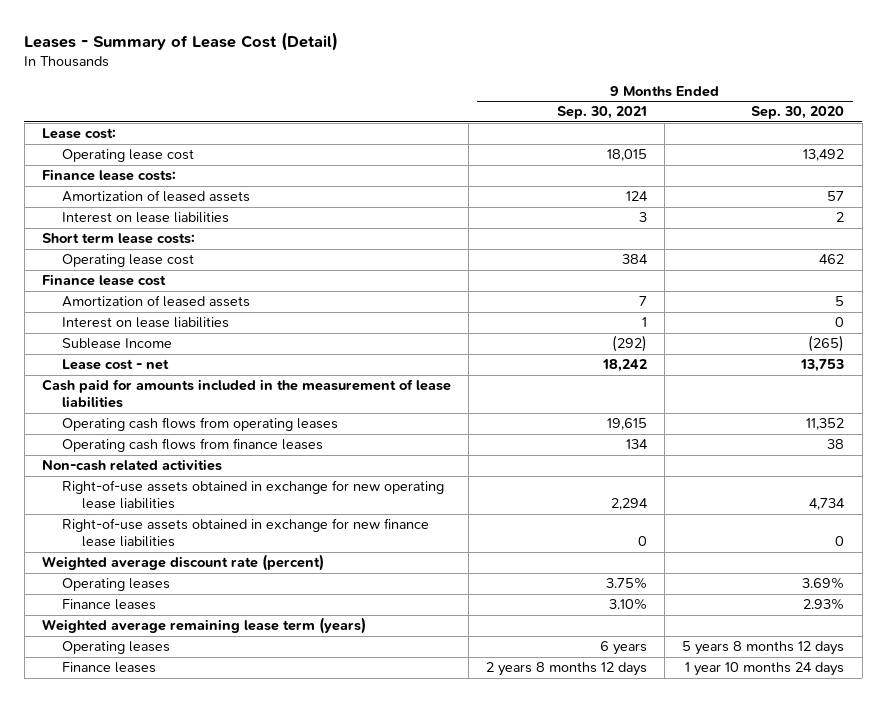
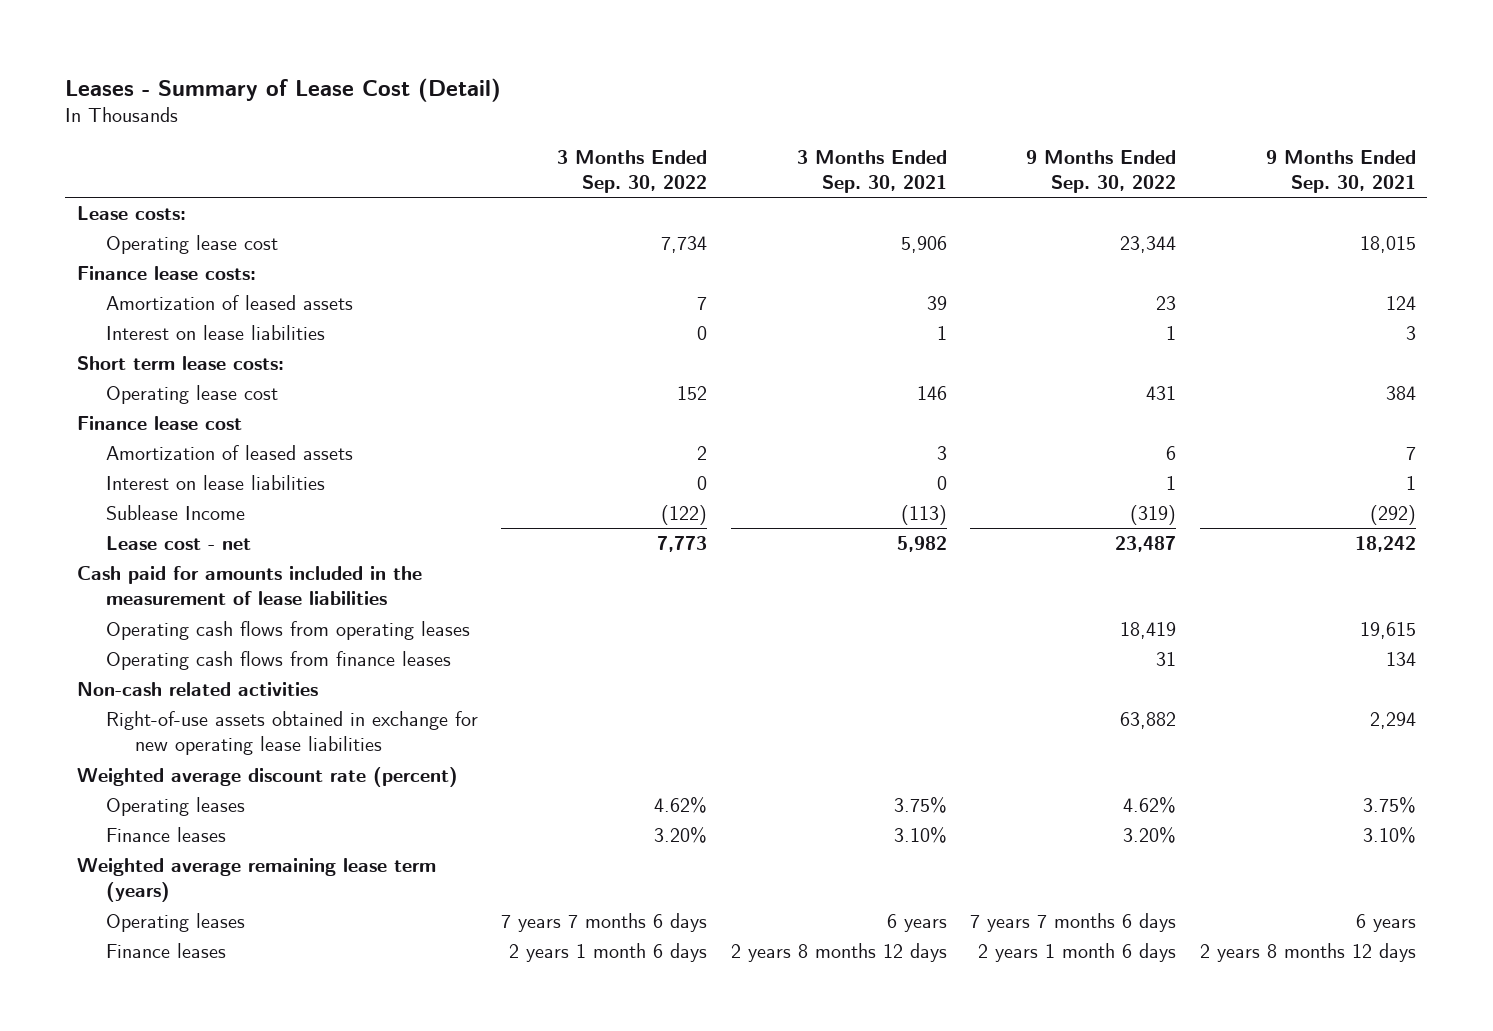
[751,106,845,120] Sep. 30, 2020 -> none
none -> [557,149,708,194] 3 Months Ended Sep. 30, 2022
none -> [796,149,947,194] 3 Months Ended Sep. 30, 2021
none -> [1026,149,1177,194] 9 Months Ended Sep. 30, 2022
[41,128,116,140] Lease cost: -> [76,206,186,221] Lease costs:
[62,518,430,548] Right-of-use assets obtained in exchange for new finance lease liabilities -> none

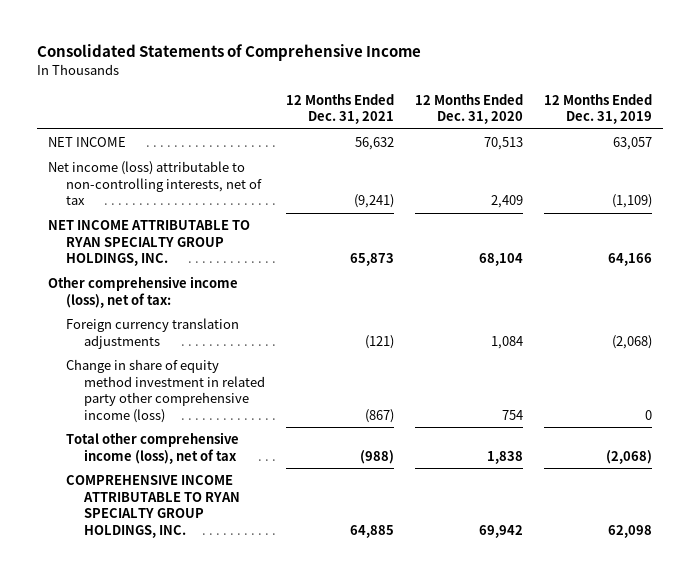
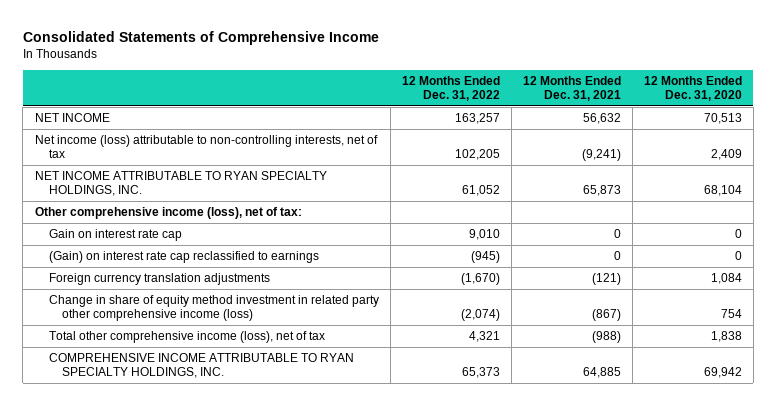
[544,93,653,125] 12 Months Ended Dec. 31, 2019 -> none
none -> [401,76,500,102] 12 Months Ended Dec. 31, 2022
[47,220,250,267] NET INCOME ATTRIBUTABLE TO RYAN SPECIALTY GROUP HOLDINGS, INC. -> [34,171,327,197] NET INCOME ATTRIBUTABLE TO RYAN SPECIALTY HOLDINGS, INC.
none -> [48,229,182,242] Gain on interest rate cap
none -> [48,251,319,264] (Gain) on interest rate cap reclassified to earnings
[65,475,241,538] COMPREHENSIVE INCOME ATTRIBUTABLE TO RYAN SPECIALTY GROUP HOLDINGS, INC. -> [48,353,354,379] COMPREHENSIVE INCOME ATTRIBUTABLE TO RYAN SPECIALTY HOLDINGS, INC.

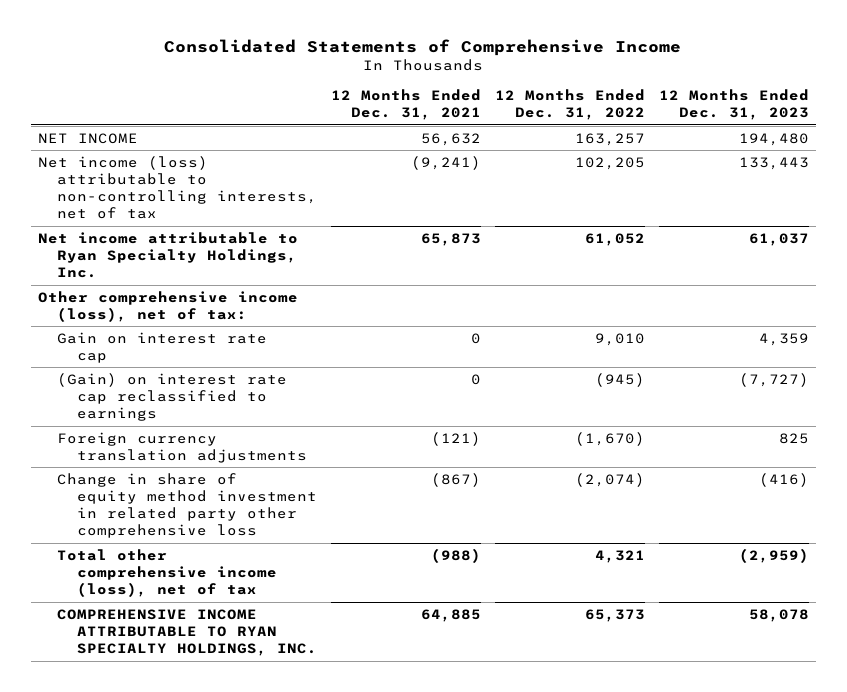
[643,76,742,102] 12 Months Ended Dec. 31, 2020 -> none
none -> [659,89,810,121] 12 Months Ended Dec. 31, 2023
[34,171,327,197] NET INCOME ATTRIBUTABLE TO RYAN SPECIALTY HOLDINGS, INC. -> [37,231,298,279] Net income attributable to Ryan Specialty Holdings, Inc.
[48,295,379,322] Change in share of equity method investment in related party other comprehensive income (loss) -> [57,472,317,539] Change in share of equity method investment in related party other comprehensive loss

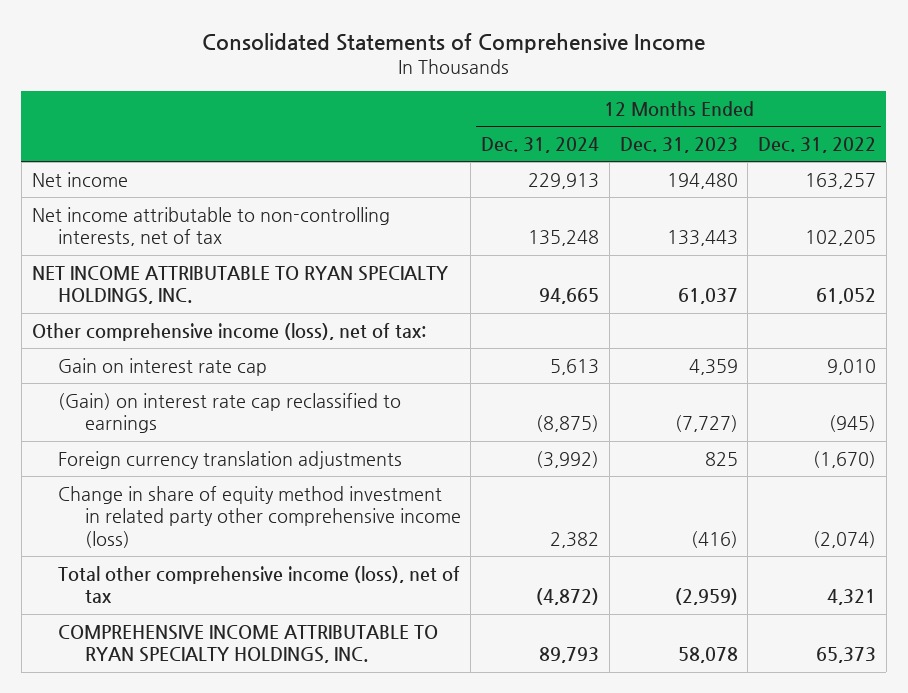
[331,89,482,121] 12 Months Ended Dec. 31, 2021 -> none
none -> [481,136,600,153] Dec. 31, 2024
[37,132,138,144] NET INCOME -> [31,171,128,187] Net income
[37,155,318,220] Net income (loss) attributable to non-controlling interests, net of tax -> [31,206,390,247] Net income attributable to non-controlling interests, net of tax
[37,231,298,279] Net income attributable to Ryan Specialty Holdings, Inc. -> [31,265,448,305] NET INCOME ATTRIBUTABLE TO RYAN SPECIALTY HOLDINGS, INC.
[57,472,317,539] Change in share of equity method investment in related party other comprehensive loss -> [58,485,461,548] Change in share of equity method investment in related party other comprehensive income (loss)

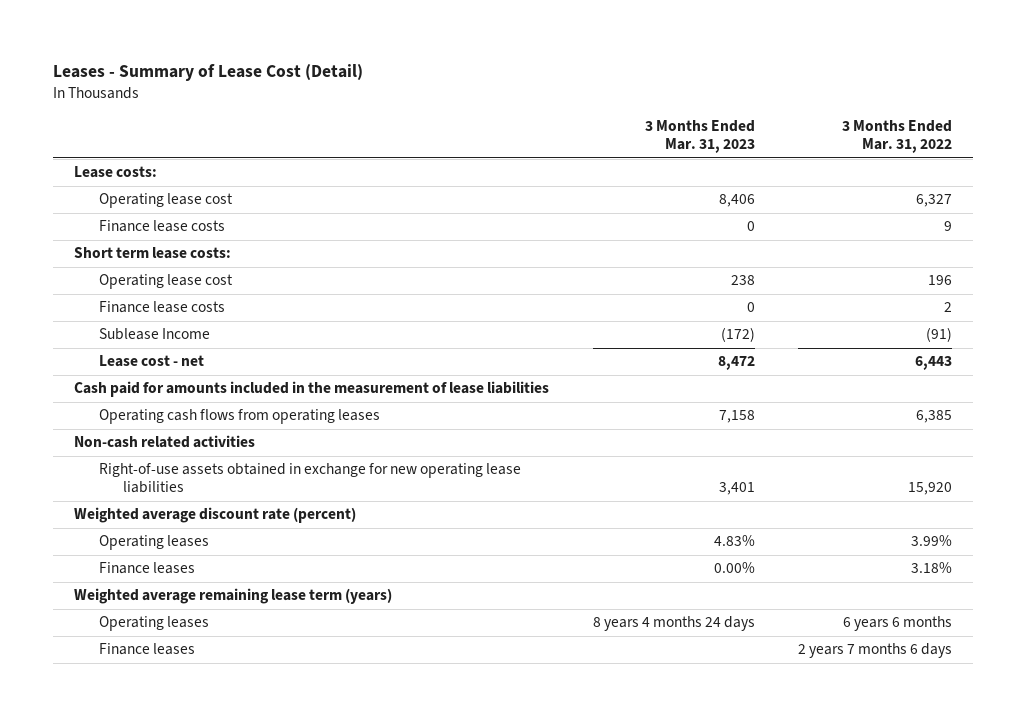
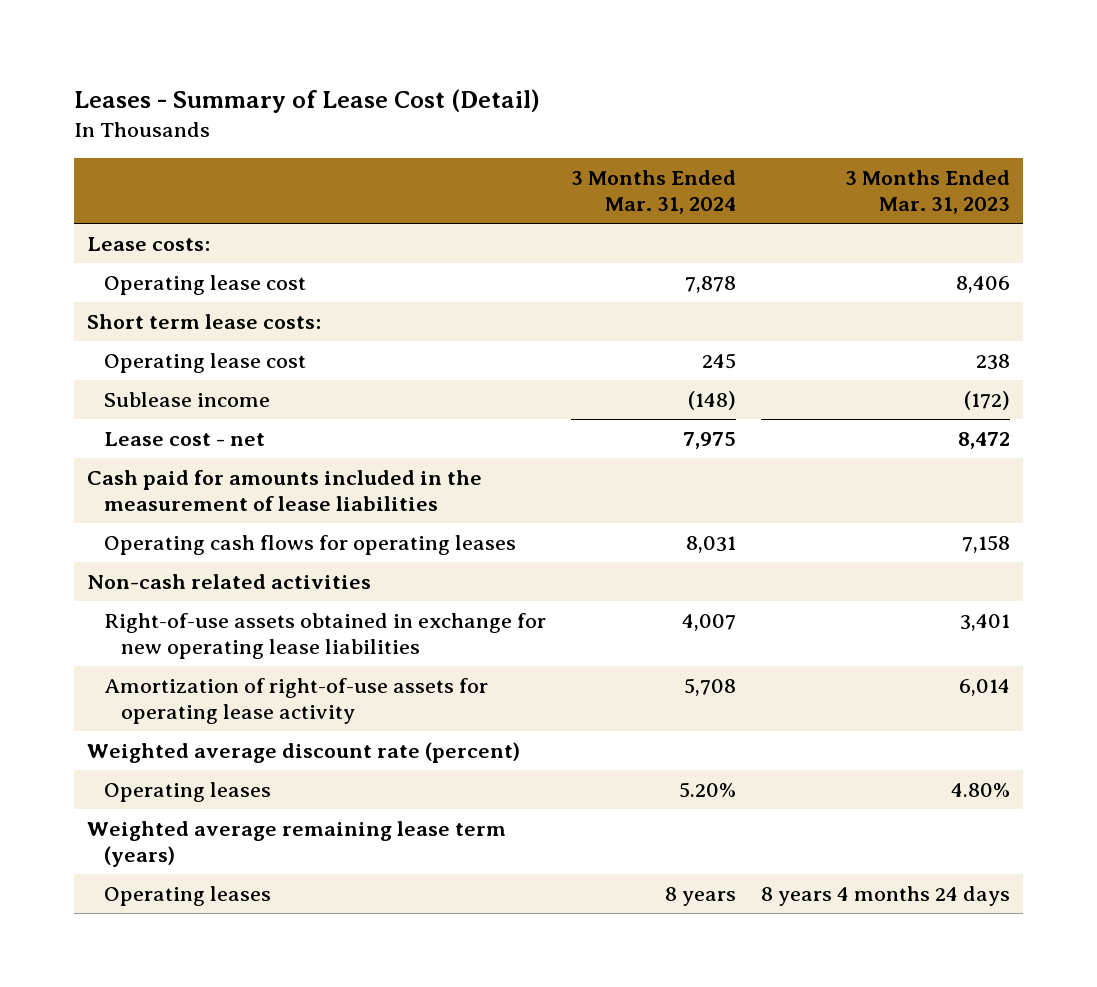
[841,120,952,154] 3 Months Ended Mar. 31, 2022 -> none
none -> [571,169,737,215] 3 Months Ended Mar. 31, 2024
[98,220,225,233] Finance lease costs -> none
[98,301,225,314] Finance lease costs -> none
[98,328,210,341] Sublease Income -> [104,391,271,407] Sublease income
[98,409,380,425] Operating cash flows from operating leases -> [104,534,517,555] Operating cash flows for operating leases
none -> [104,677,489,724] Amortization of right-of-use assets for operating lease activity
[98,562,195,575] Finance leases -> none
[713,535,755,547] 4.83% -> [951,782,1011,797] 4.80%
[98,643,195,656] Finance leases -> none

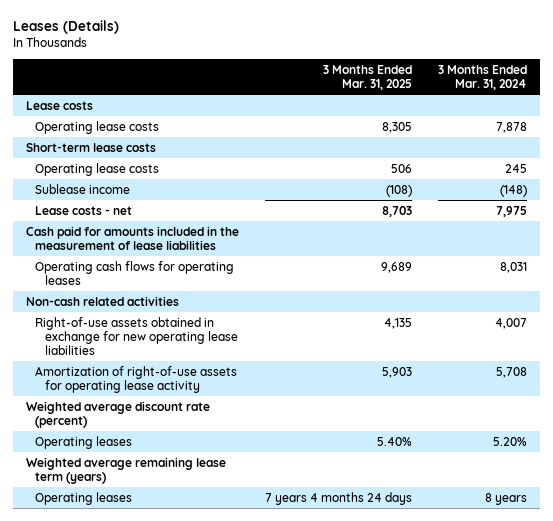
[74,88,541,113] Leases - Summary of Lease Cost (Detail) -> [12,20,119,35] Leases (Details)
[845,169,1011,215] 3 Months Ended Mar. 31, 2023 -> none
none -> [322,64,412,90] 3 Months Ended Mar. 31, 2025
[86,236,210,251] Lease costs: -> [25,100,93,110] Lease costs
[104,274,307,295] Operating lease cost -> [35,120,160,134] Operating lease costs
[86,313,321,329] Short term lease costs: -> [25,142,156,152] Short-term lease costs
[104,352,307,373] Operating lease cost -> [35,162,160,176] Operating lease costs
[104,431,266,446] Lease cost - net -> [35,205,133,215] Lease costs - net

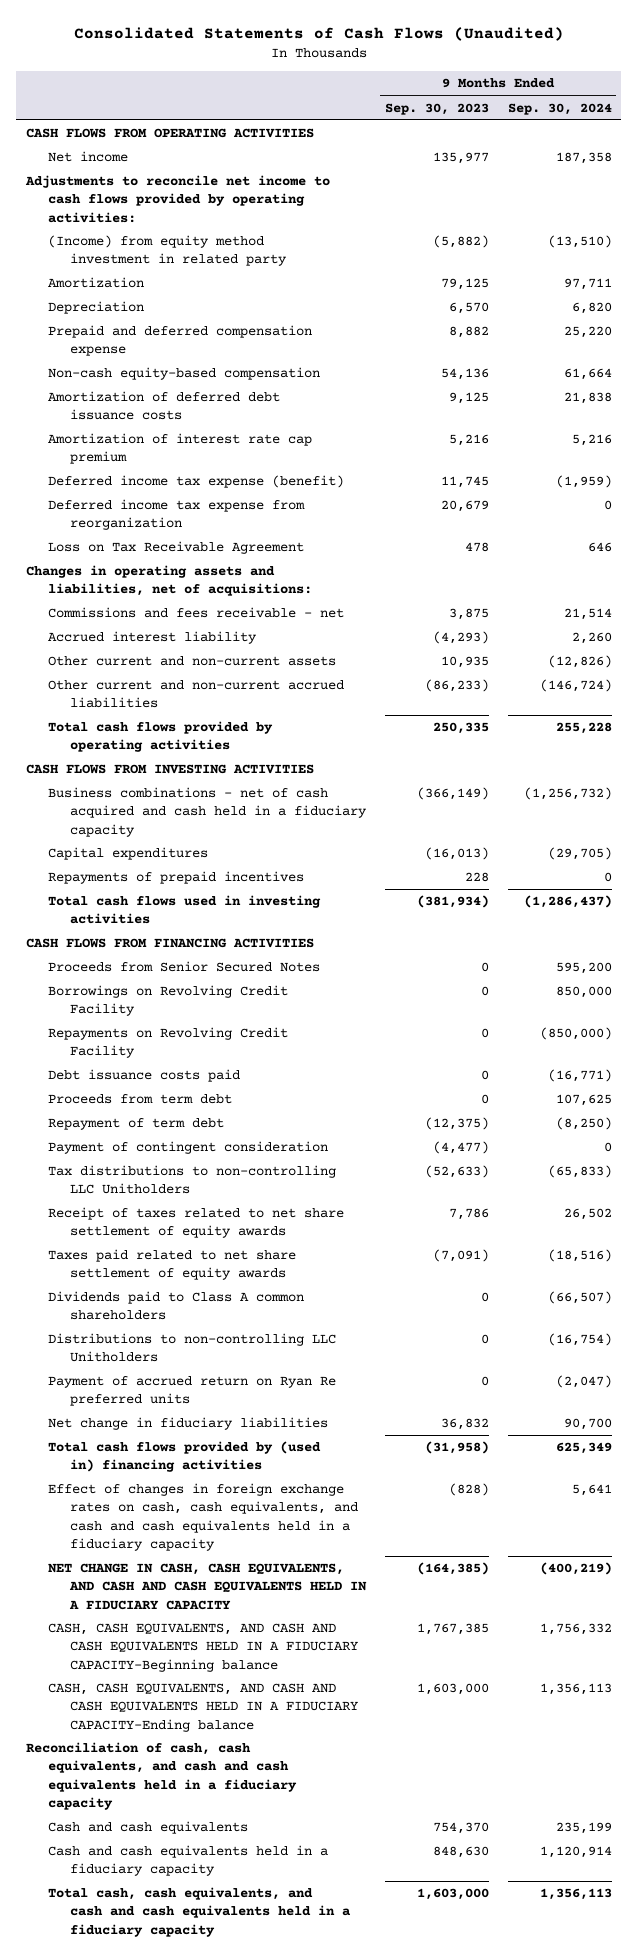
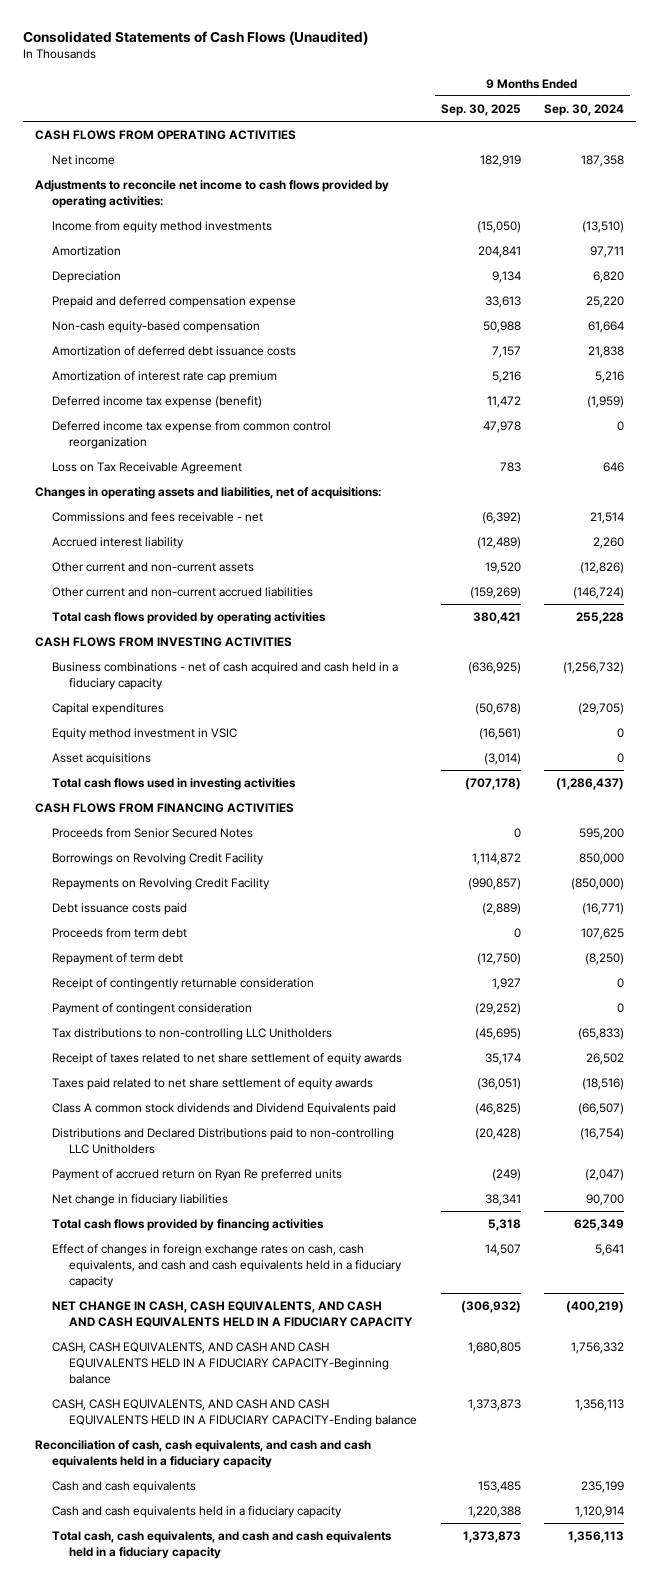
[384,102,489,115] Sep. 30, 2023 -> none
none -> [440,103,521,116] Sep. 30, 2025
[47,235,287,267] (Income) from equity method investment in related party -> [51,220,272,233] Income from equity method investments
[47,499,305,531] Deferred income tax expense from reorganization -> [51,420,331,449] Deferred income tax expense from common control reorganization
[47,871,304,885] Repayments of prepaid incentives -> none
none -> [51,727,237,740] Equity method investment in VSIC
none -> [51,752,151,765] Asset acquisitions
none -> [51,977,314,990] Receipt of contingently returnable consideration
[47,1291,304,1321] Dividends paid to Class A common shareholders -> [51,1102,396,1115] Class A common stock dividends and Dividend Equivalents paid
[47,1333,336,1363] Distributions to non-controlling LLC Unitholders -> [51,1127,394,1154] Distributions and Declared Distributions paid to non-controlling LLC Unitholders
[47,1441,321,1473] Total cash flows provided by (used in) financing activities -> [51,1218,324,1231] Total cash flows provided by financing activities

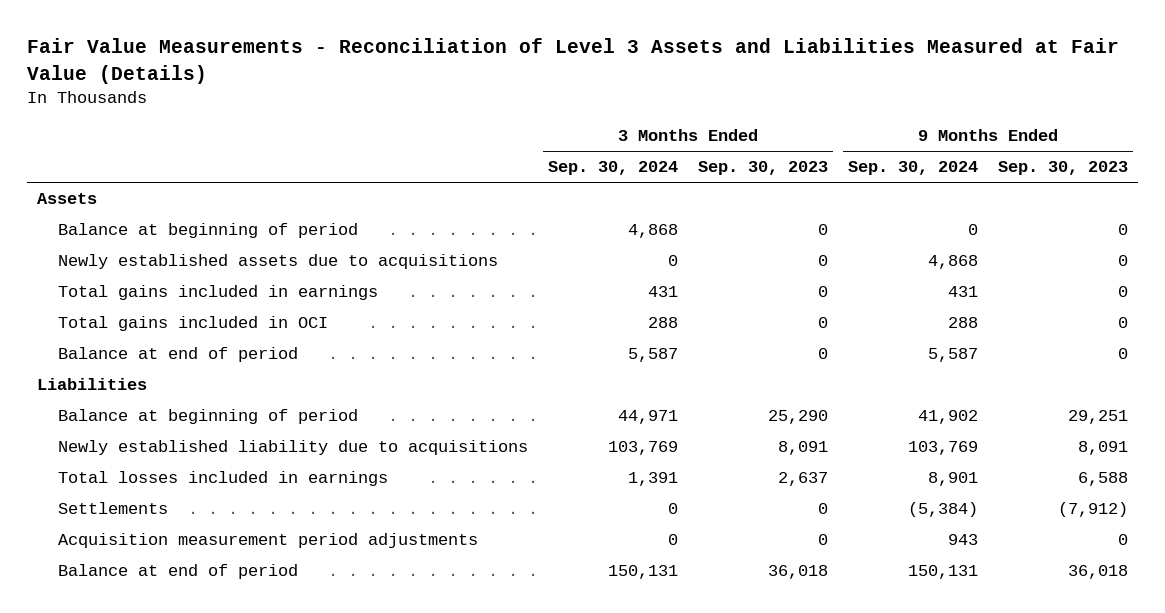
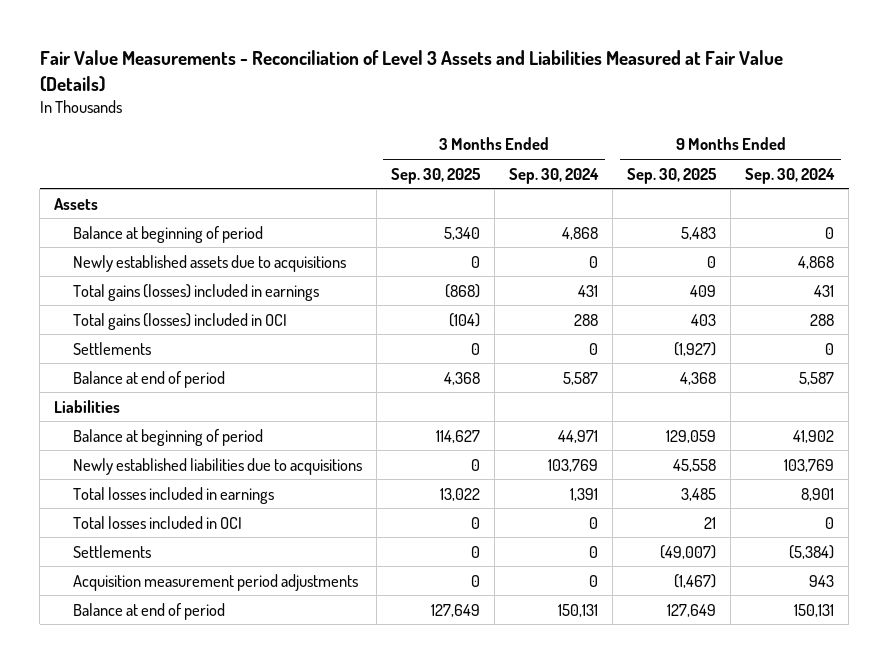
[697,161,828,176] Sep. 30, 2023 -> none
[998,161,1129,176] Sep. 30, 2023 -> none
none -> [390,167,481,184] Sep. 30, 2025
none -> [626,167,717,184] Sep. 30, 2025
[57,285,378,301] Total gains included in earnings -> [72,283,319,301] Total gains (losses) included in earnings
[57,316,328,332] Total gains included in OCI -> [72,312,287,330] Total gains (losses) included in OCI
none -> [72,341,151,355] Settlements
[57,440,528,456] Newly established liability due to acquisitions -> [72,457,362,475] Newly established liabilities due to acquisitions
none -> [72,515,242,529] Total losses included in OCI

